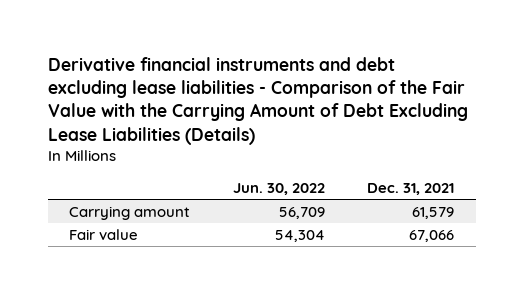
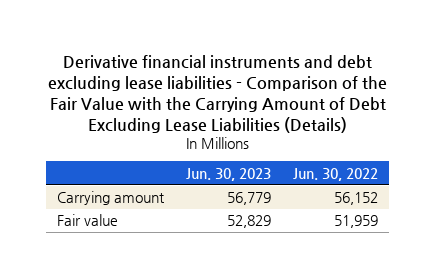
[367,182,455,195] Dec. 31, 2021 -> none
none -> [186,167,272,181] Jun. 30, 2023
[278,206,325,219] 56,709 -> [334,192,379,206] 56,152
[274,229,325,242] 54,304 -> [334,215,379,229] 51,959

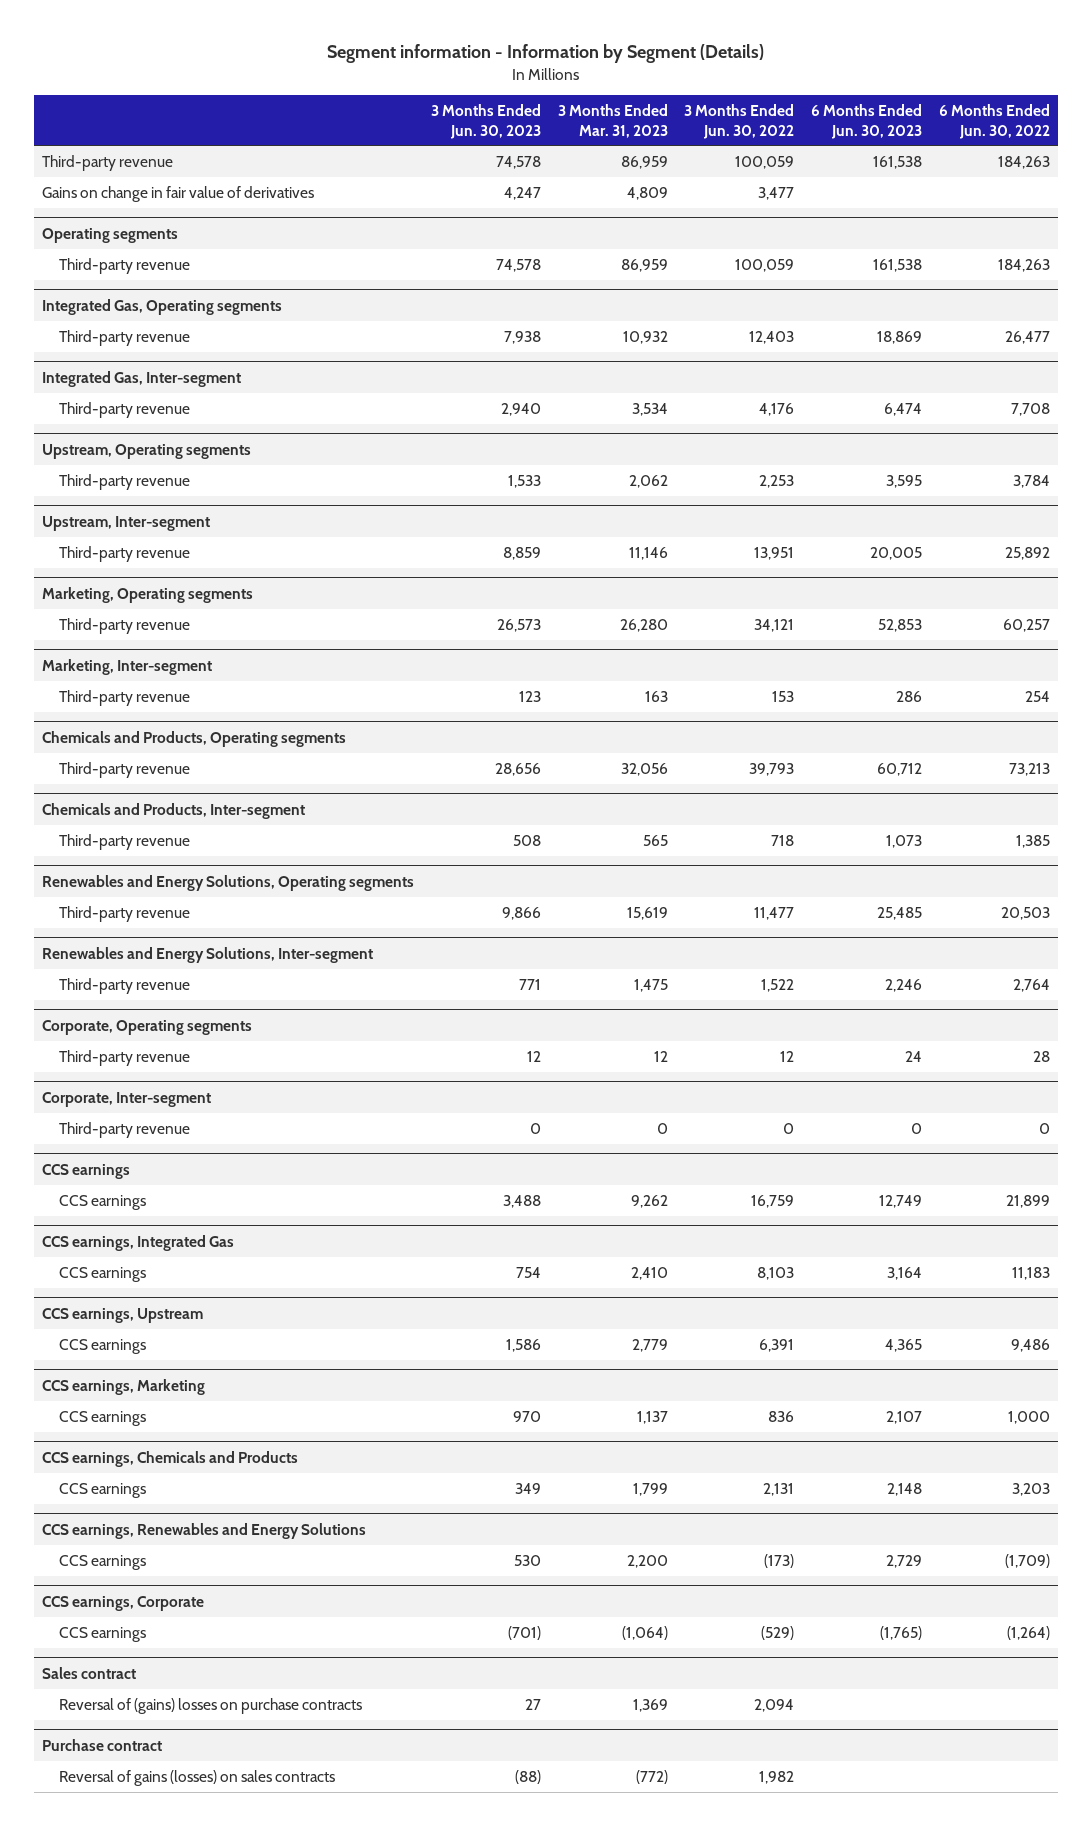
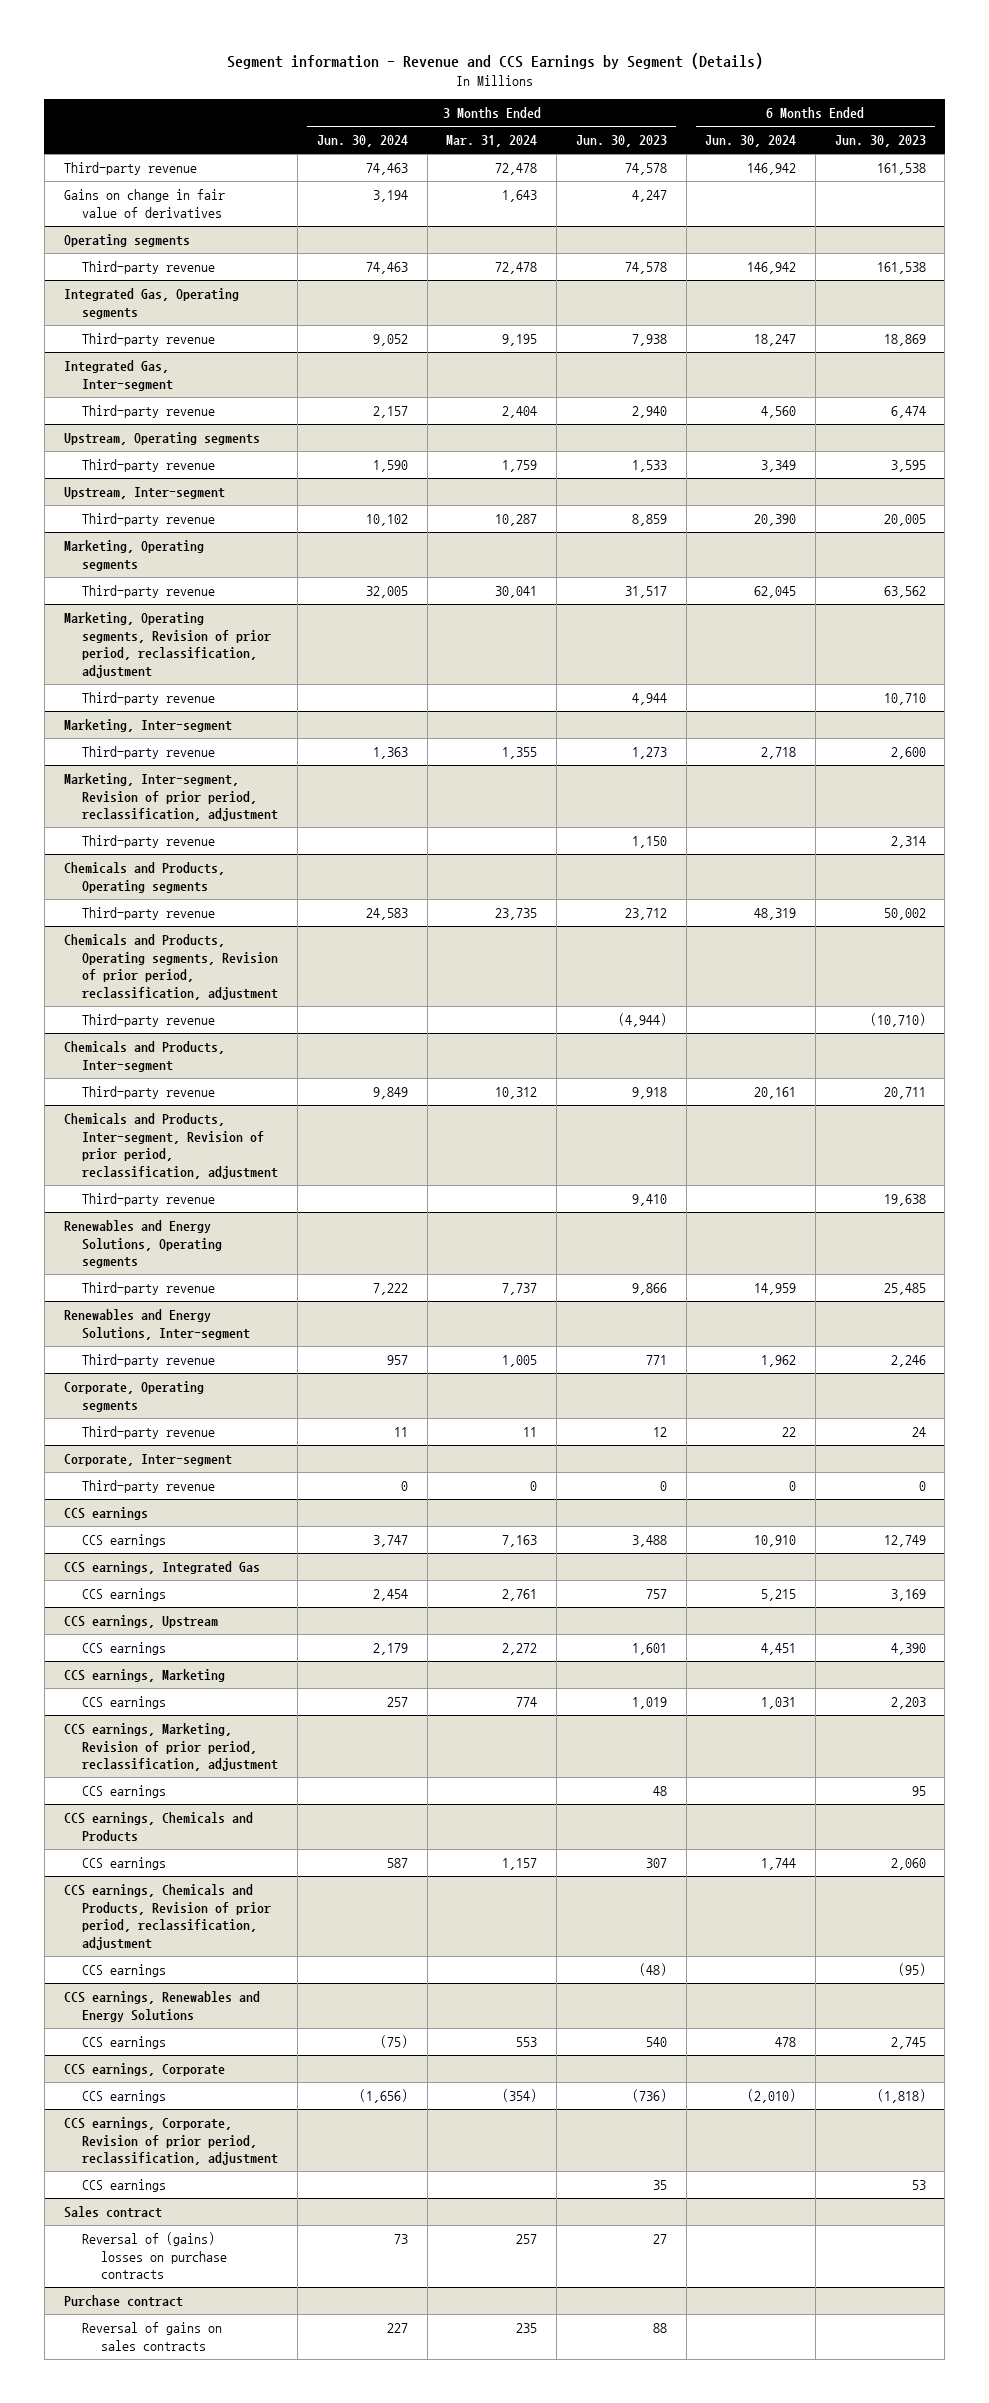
[327,44,765,64] Segment information - Information by Segment (Details) -> [226,53,763,70] Segment information - Revenue and CCS Earnings by Segment (Details)
[557,104,668,138] 3 Months Ended Mar. 31, 2023 -> none
[684,104,795,139] 3 Months Ended Jun. 30, 2022 -> none
[938,104,1050,139] 6 Months Ended Jun. 30, 2022 -> none
none -> [316,135,408,148] Jun. 30, 2024
none -> [446,135,538,148] Mar. 31, 2024
none -> [705,135,797,148] Jun. 30, 2024
[497,618,542,632] 26,573 -> [624,586,667,599] 31,517
[878,618,923,632] 52,853 -> [883,586,926,599] 63,562
none -> [63,612,272,678] Marketing, Operating segments, Revision of prior period, reclassification, adjustment
none -> [82,692,216,706] Third-party revenue
[519,690,542,702] 123 -> [631,747,667,760] 1,273
[896,690,923,702] 286 -> [890,747,926,760] 2,600
none -> [63,773,279,822] Marketing, Inter-segment, Revision of prior period, reclassification, adjustment
none -> [82,835,216,849] Third-party revenue
[495,762,542,776] 28,656 -> [624,908,667,921] 23,712
[877,762,923,776] 60,712 -> [883,908,926,921] 50,002
none -> [63,934,279,1000] Chemicals and Products, Operating segments, Revision of prior period, reclassification, adjustment
none -> [82,1014,216,1028] Third-party revenue
[513,834,542,846] 508 -> [631,1087,667,1100] 9,918
[886,834,923,848] 1,073 -> [883,1087,926,1100] 20,711
none -> [63,1113,279,1179] Chemicals and Products, Inter-segment, Revision of prior period, reclassification, adjustment
none -> [82,1193,216,1207] Third-party revenue
[516,1266,542,1278] 754 -> [645,1589,667,1600] 757
[887,1266,923,1280] 3,164 -> [890,1589,926,1602] 3,169
[506,1338,542,1352] 1,586 -> [631,1643,667,1656] 1,601
[885,1338,923,1352] 4,365 -> [890,1643,926,1656] 4,390
[513,1410,542,1422] 970 -> [631,1697,667,1710] 1,019
[886,1410,923,1424] 2,107 -> [890,1697,926,1710] 2,203
none -> [63,1723,279,1772] CCS earnings, Marketing, Revision of prior period, reclassification, adjustment
none -> [82,1785,167,1799] CCS earnings
[515,1482,542,1494] 349 -> [645,1858,667,1869] 307
[887,1482,923,1496] 2,148 -> [890,1858,926,1871] 2,060
none -> [63,1884,272,1950] CCS earnings, Chemicals and Products, Revision of prior period, reclassification, adjustment
none -> [82,1964,167,1978] CCS earnings
[514,1554,542,1566] 530 -> [645,2037,667,2048] 540
[886,1554,923,1568] 2,729 -> [890,2037,926,2050] 2,745
[508,1625,542,1640] (701) -> [631,2089,667,2103] (736)
[880,1625,923,1640] (1,765) -> [876,2089,926,2104] (1,818)
none -> [63,2117,279,2166] CCS earnings, Corporate, Revision of prior period, reclassification, adjustment
none -> [82,2179,167,2193] CCS earnings
[58,1769,335,1786] Reversal of gains (losses) on sales contracts -> [82,2322,223,2351] Reversal of gains on sales contracts
[515,1769,542,1784] (88) -> [652,2323,667,2334] 88

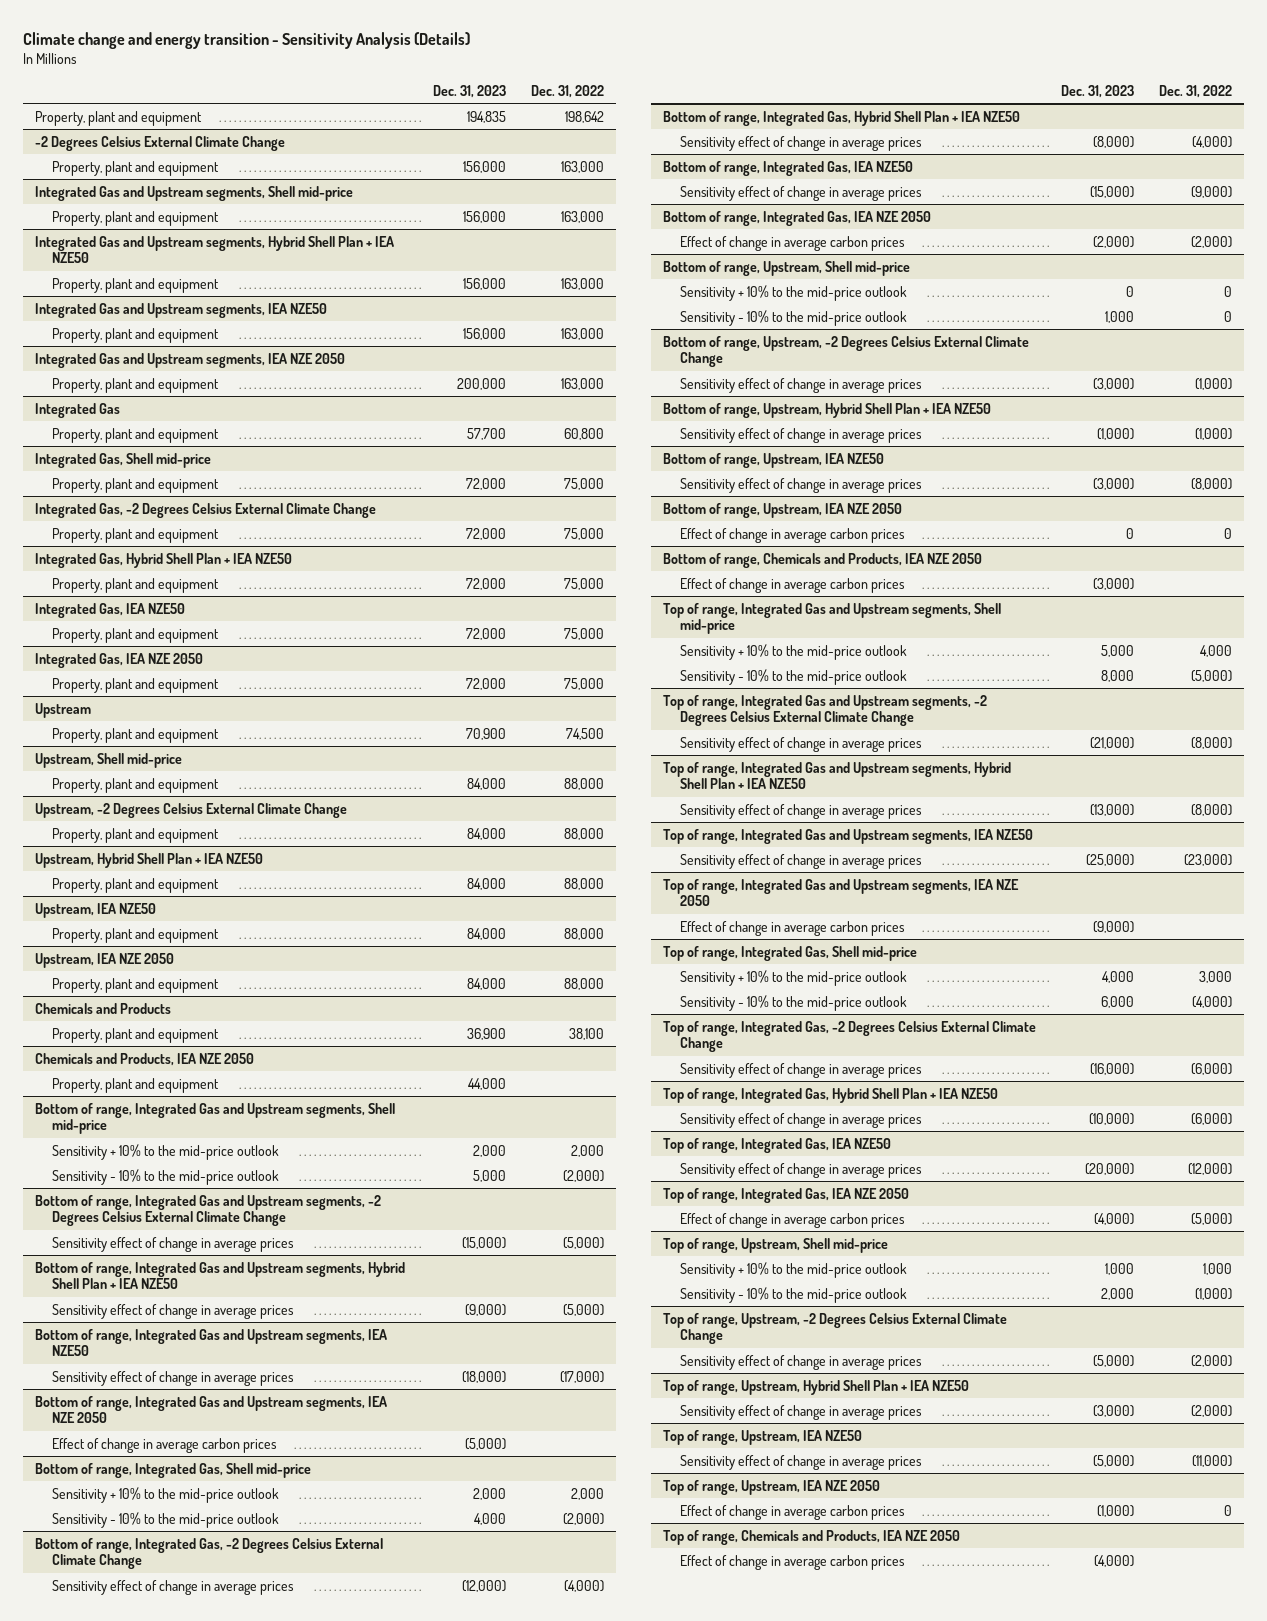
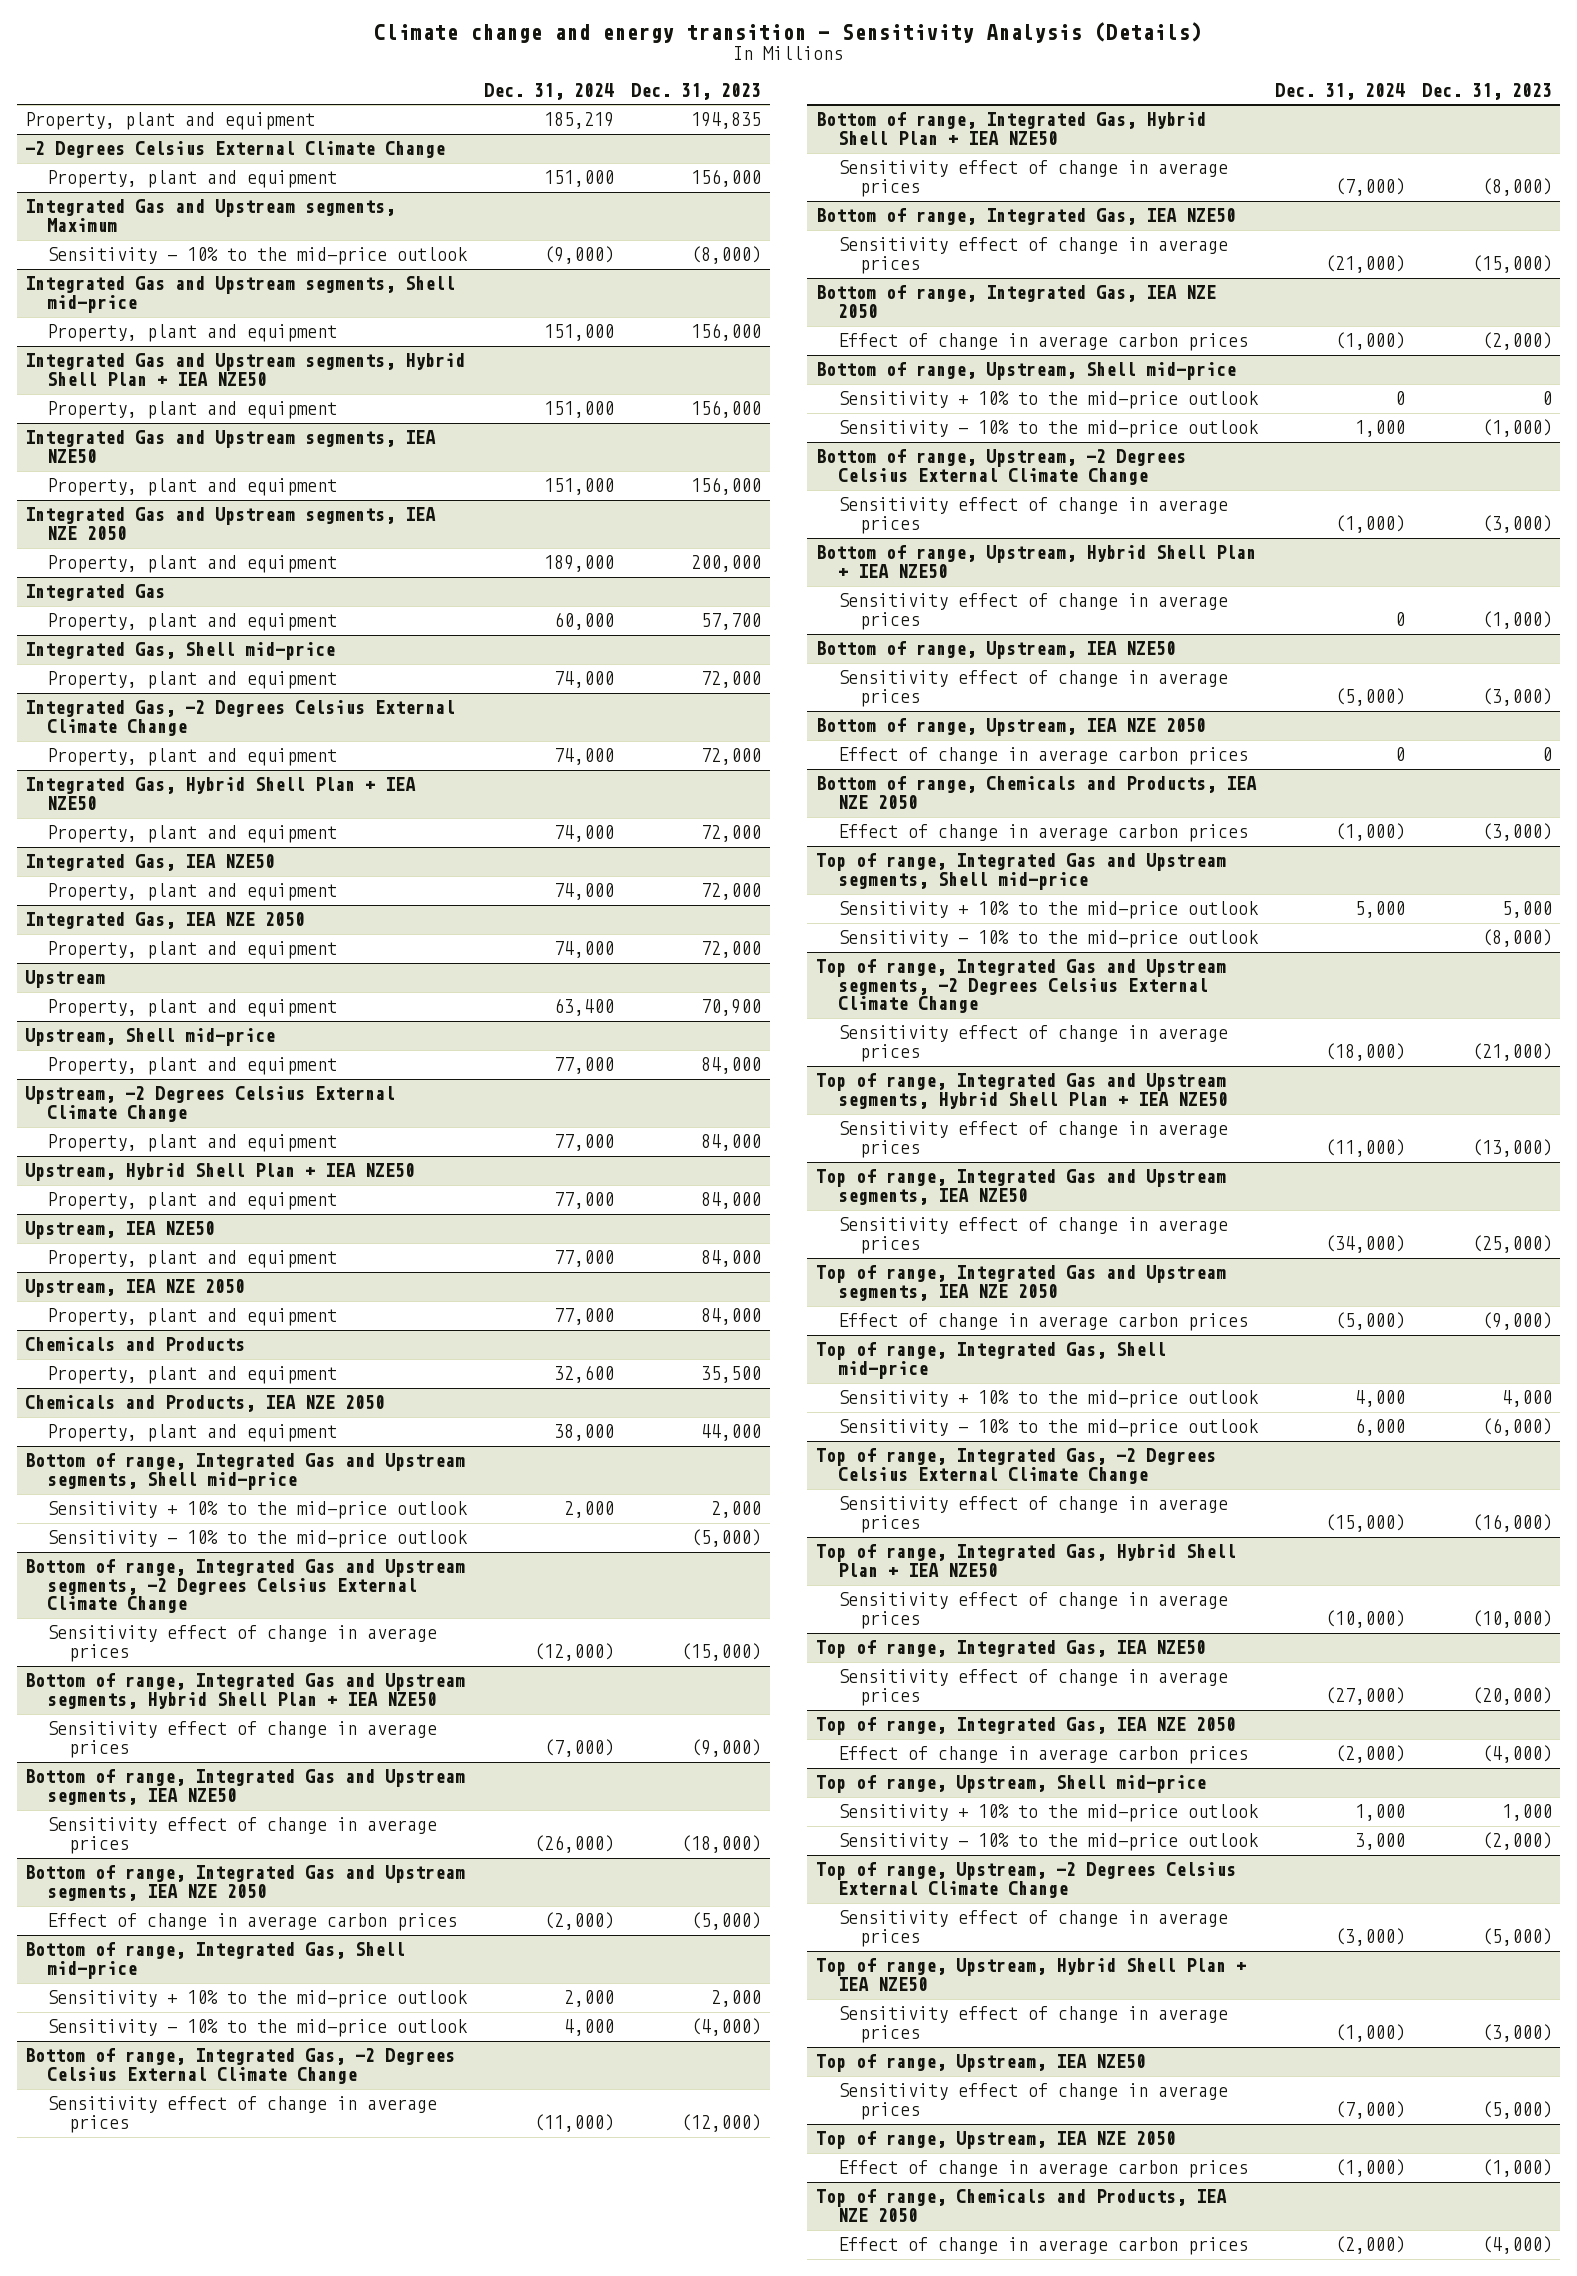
[530,84,604,98] Dec. 31, 2022 -> none
none -> [484,82,615,100] Dec. 31, 2024
none -> [25,199,396,232] Integrated Gas and Upstream segments, Maximum
none -> [47,247,469,266] Sensitivity - 10% to the mid-price outlook
[466,1027,506,1040] 36,900 -> [701,1366,762,1384] 35,500
[472,1169,506,1182] 5,000 -> [691,1529,762,1548] (5,000)
[473,1512,506,1525] 4,000 -> [691,2018,762,2037] (4,000)
[1105,310,1135,323] 1,000 -> [1481,419,1552,438] (1,000)
[1101,669,1135,682] 8,000 -> [1481,929,1552,948] (8,000)
[1101,995,1135,1008] 6,000 -> [1481,1418,1552,1437] (6,000)
[1101,1287,1135,1300] 2,000 -> [1481,1832,1552,1851] (2,000)

